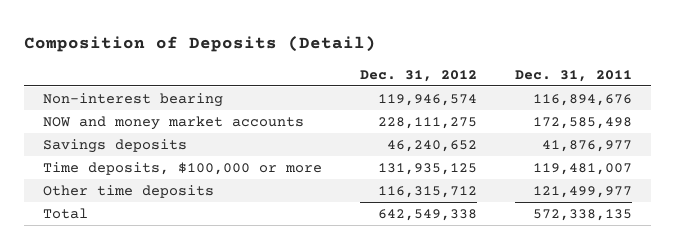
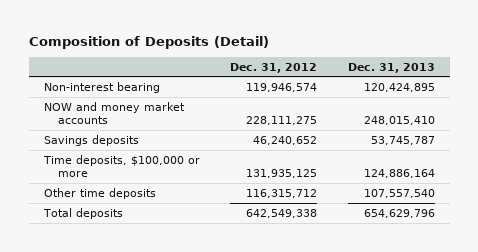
[514,69,632,82] Dec. 31, 2011 -> none
none -> [347,62,435,73] Dec. 31, 2013
[43,207,89,219] Total -> [42,207,123,219] Total deposits

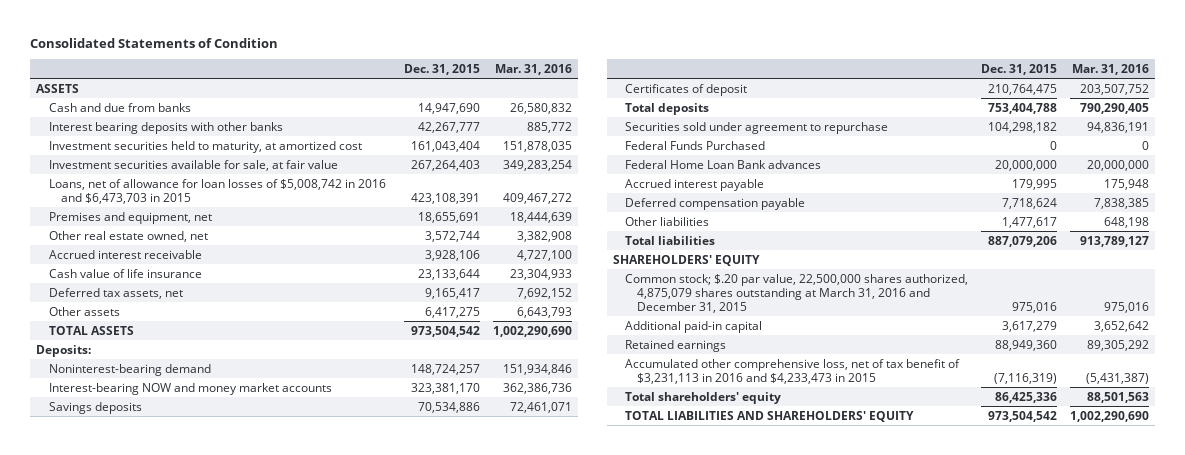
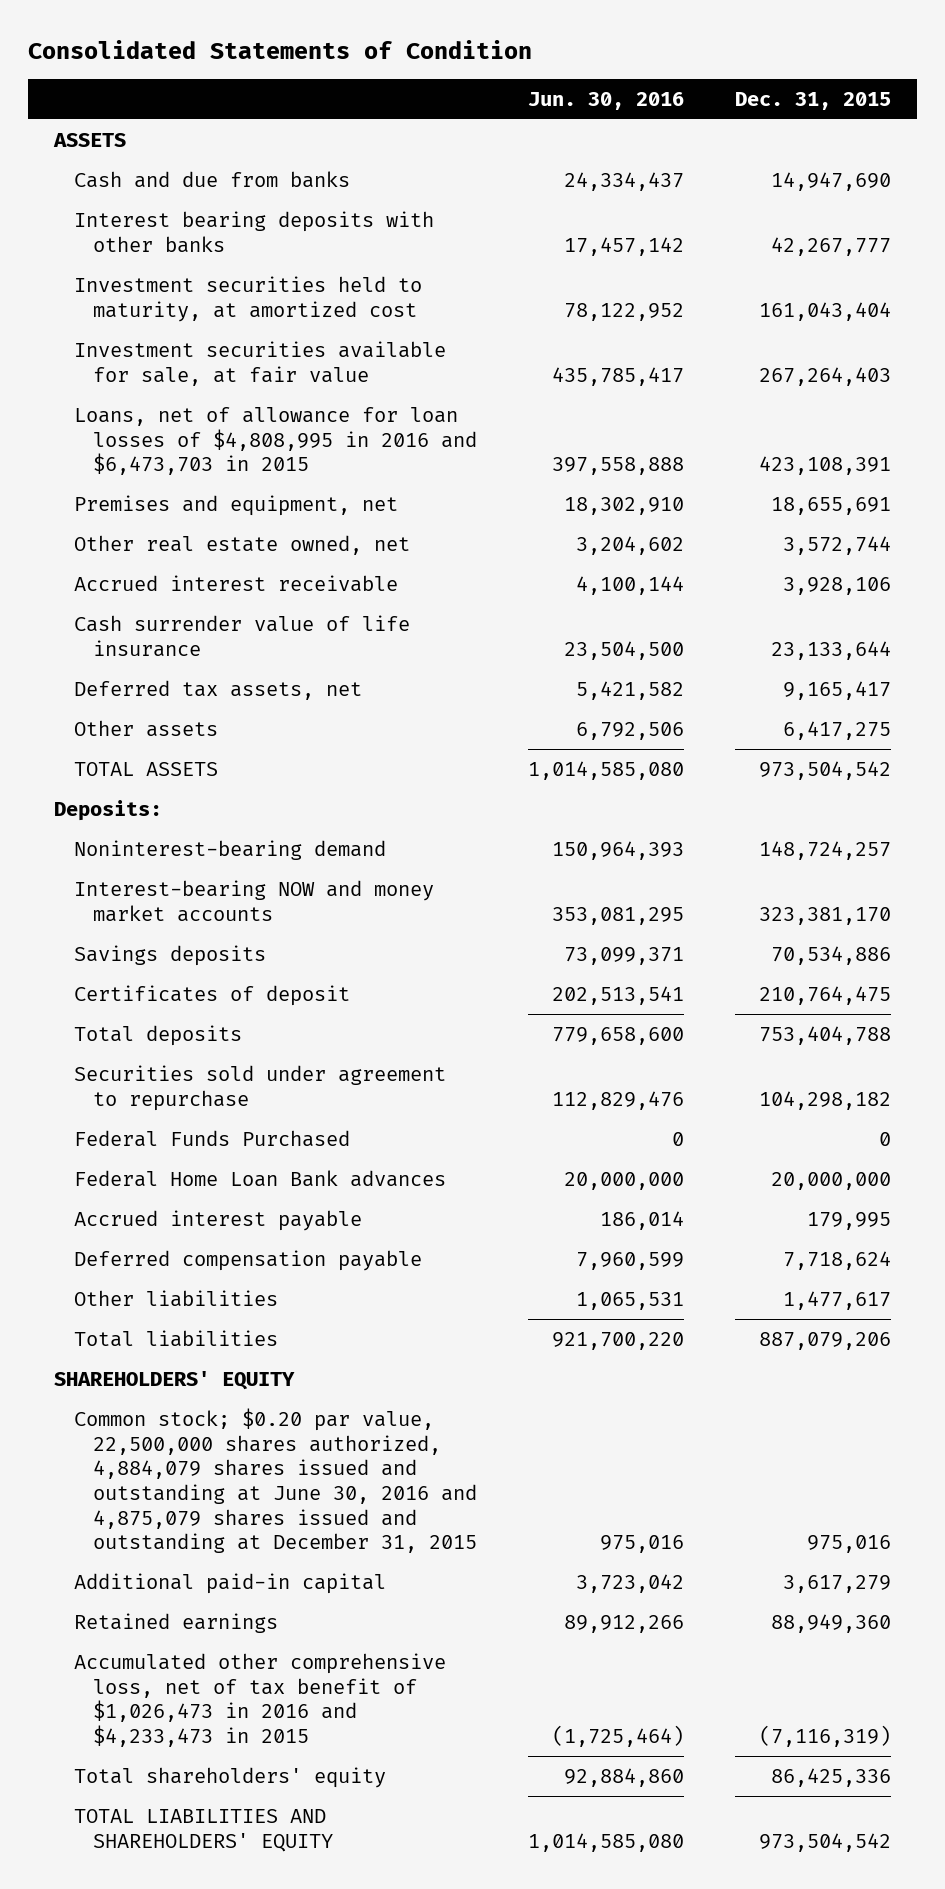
[495,63,573,75] Mar. 31, 2016 -> none
none -> [528,91,685,110] Jun. 30, 2016
[48,178,386,204] Loans, net of allowance for loan losses of $5,008,742 in 2016 and $6,473,703 in 2015 -> [73,406,478,476] Loans, net of allowance for loan losses of $4,808,995 in 2016 and $6,473,703 in 2015
[48,268,202,278] Cash value of life insurance -> [73,614,410,657] Cash surrender value of life insurance
[625,273,969,313] Common stock; $.20 par value, 22,500,000 shares authorized, 4,875,079 shares outstanding at March 31, 2016 and December 31, 2015 -> [73,1407,478,1554] Common stock; $0.20 par value, 22,500,000 shares authorized, 4,884,079 shares issued and outstanding at June 30, 2016 and 4,875,079 shares issued and outstanding at December 31, 2015
[625,358,961,384] Accumulated other comprehensive loss, net of tax benefit of $3,231,113 in 2016 and $4,233,473 in 2015 -> [73,1652,446,1747] Accumulated other comprehensive loss, net of tax benefit of $1,026,473 in 2016 and $4,233,473 in 2015

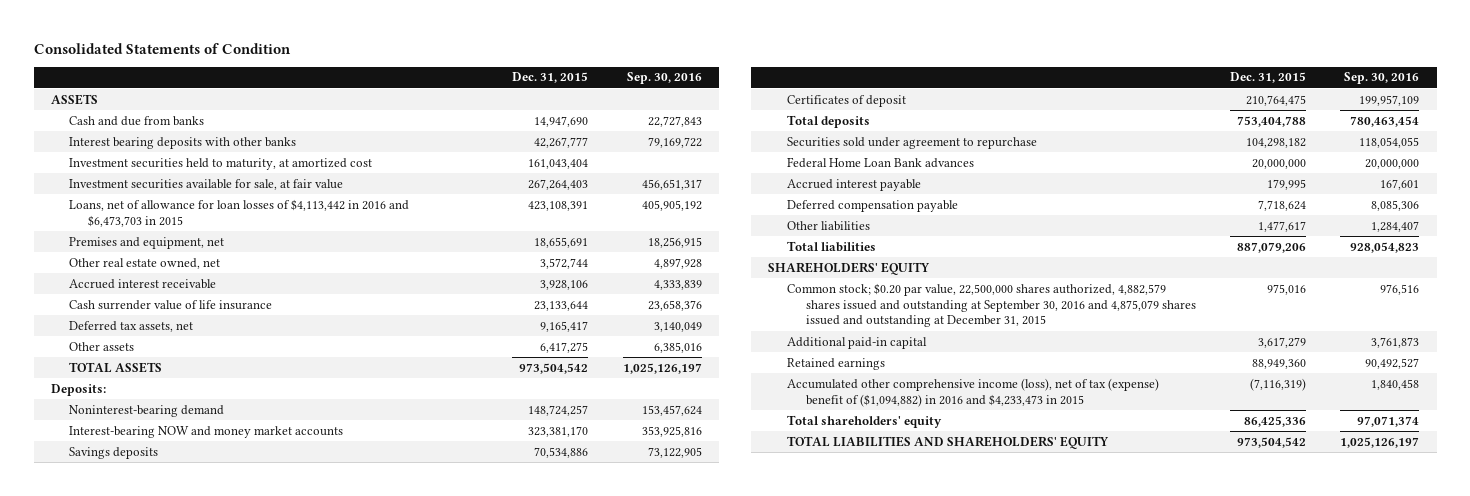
[528,91,685,110] Jun. 30, 2016 -> none
none -> [626,72,702,85] Sep. 30, 2016
[73,406,478,476] Loans, net of allowance for loan losses of $4,808,995 in 2016 and $6,473,703 in 2015 -> [69,198,410,227] Loans, net of allowance for loan losses of $4,113,442 in 2016 and $6,473,703 in 2015
[73,1129,350,1147] Federal Funds Purchased -> none
[73,1407,478,1554] Common stock; $0.20 par value, 22,500,000 shares authorized, 4,884,079 shares issued and outstanding at June 30, 2016 and 4,875,079 shares issued and outstanding at December 31, 2015 -> [786,282,1196,328] Common stock; $0.20 par value, 22,500,000 shares authorized, 4,882,579 shares issued and outstanding at September 30, 2016 and 4,875,079 shares issued and outstanding at December 31, 2015
[73,1652,446,1747] Accumulated other comprehensive loss, net of tax benefit of $1,026,473 in 2016 and $4,233,473 in 2015 -> [786,377,1159,407] Accumulated other comprehensive income (loss), net of tax (expense) benefit of ($1,094,882) in 2016 and $4,233,473 in 2015

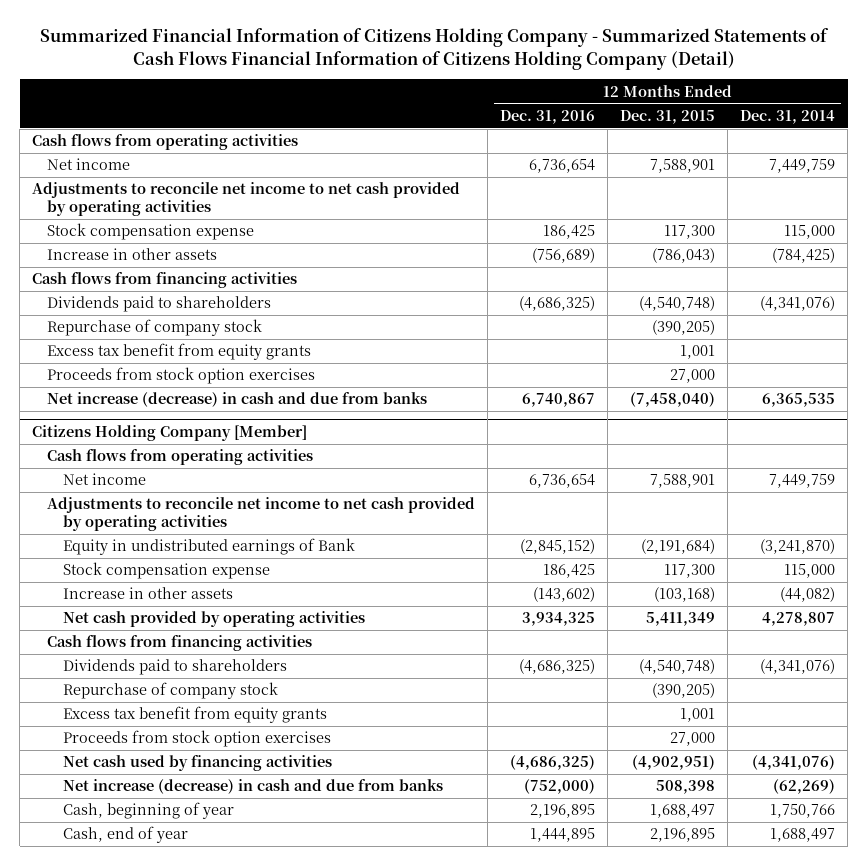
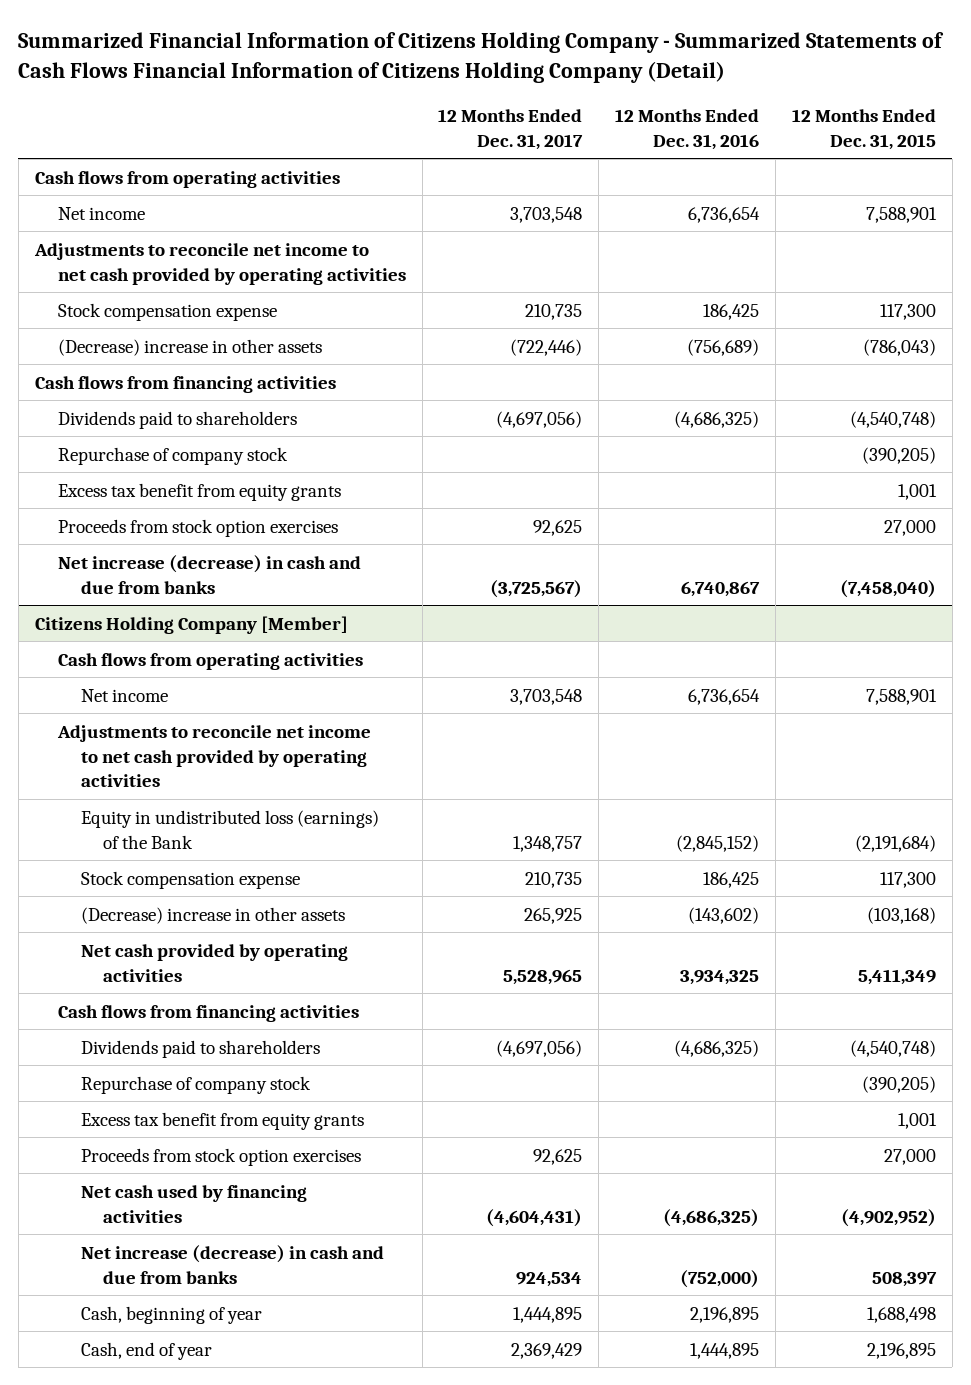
[740,109,836,124] Dec. 31, 2014 -> none
none -> [438,109,584,150] 12 Months Ended Dec. 31, 2017
[47,248,218,261] Increase in other assets -> [57,338,322,356] (Decrease) increase in other assets
[62,538,355,556] Equity in undistributed earnings of Bank -> [80,809,379,849] Equity in undistributed loss (earnings) of the Bank
[62,587,233,600] Increase in other assets -> [80,906,345,924] (Decrease) increase in other assets
[632,755,716,771] (4,902,951) -> [841,1208,937,1227] (4,902,952)
[656,780,716,795] 508,398 -> [872,1271,938,1287] 508,397
[650,804,716,819] 1,688,497 -> [867,1306,937,1323] 1,688,498

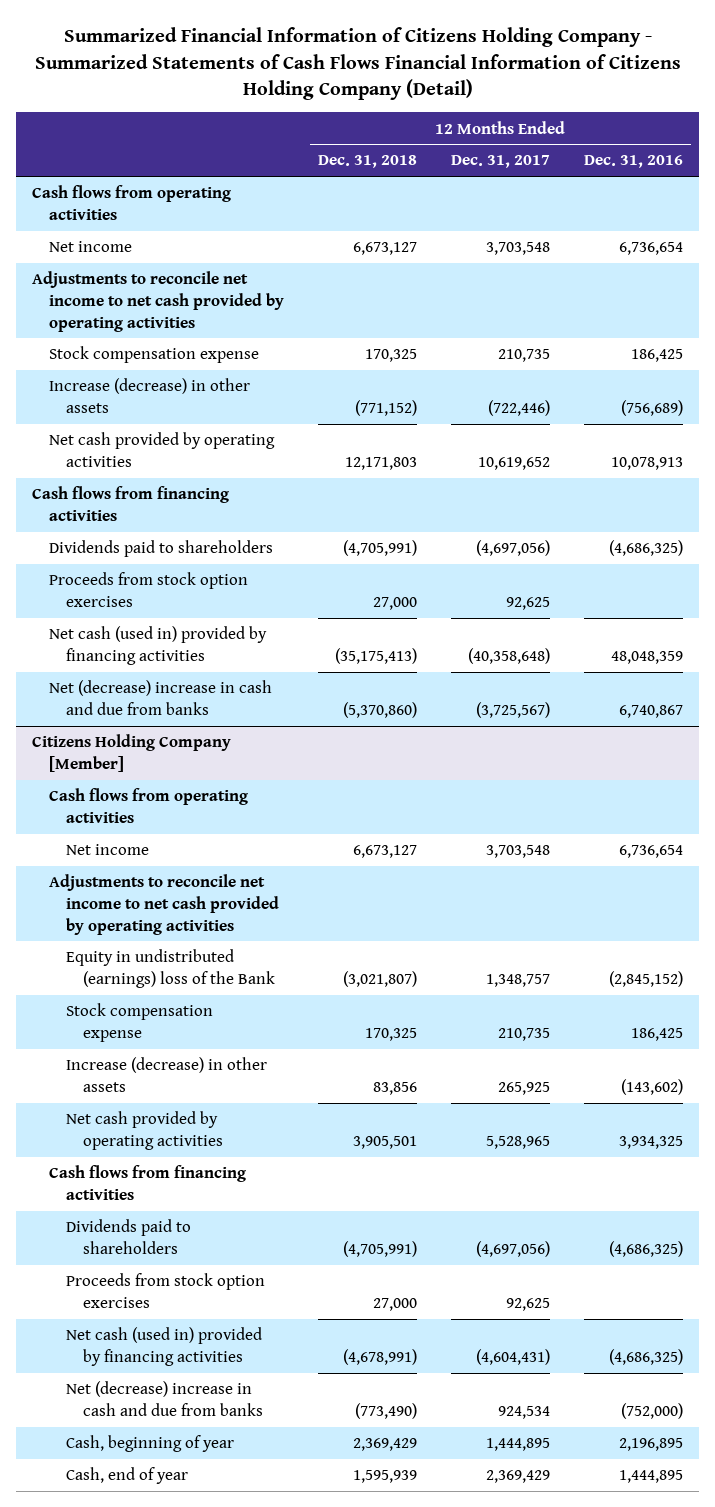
[792,109,937,150] 12 Months Ended Dec. 31, 2015 -> none
none -> [318,155,418,169] Dec. 31, 2018
[57,338,322,356] (Decrease) increase in other assets -> [49,378,251,413] Increase (decrease) in other assets
none -> [49,432,276,467] Net cash provided by operating activities
[57,446,288,465] Repurchase of company stock -> none
[57,482,341,501] Excess tax benefit from equity grants -> none
none -> [49,626,268,665] Net cash (used in) provided by financing activities
[57,554,361,594] Net increase (decrease) in cash and due from banks -> [49,680,273,715] Net (decrease) increase in cash and due from banks
[80,809,379,849] Equity in undistributed loss (earnings) of the Bank -> [66,949,275,988] Equity in undistributed (earnings) loss of the Bank
[80,906,345,924] (Decrease) increase in other assets -> [66,1057,268,1092] Increase (decrease) in other assets
[80,1075,311,1094] Repurchase of company stock -> none
[80,1111,364,1130] Excess tax benefit from equity grants -> none
[80,1184,307,1223] Net cash used by financing activities -> [66,1327,263,1366] Net cash (used in) provided by financing activities
[80,1244,384,1284] Net increase (decrease) in cash and due from banks -> [66,1381,263,1416] Net (decrease) increase in cash and due from banks

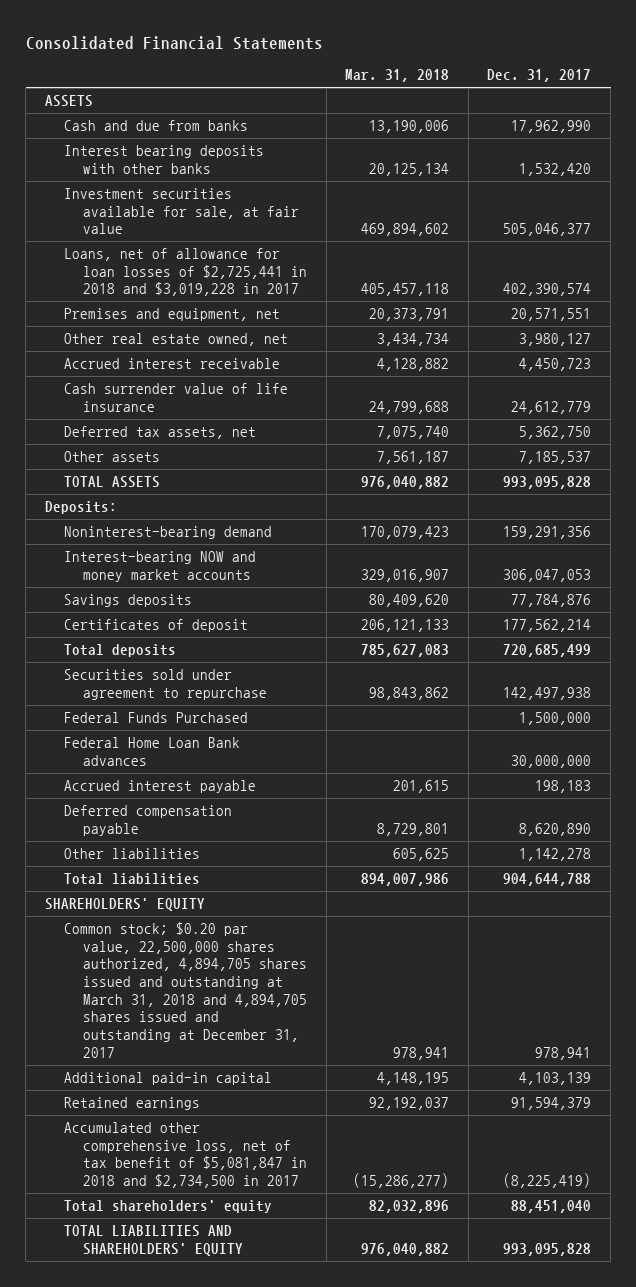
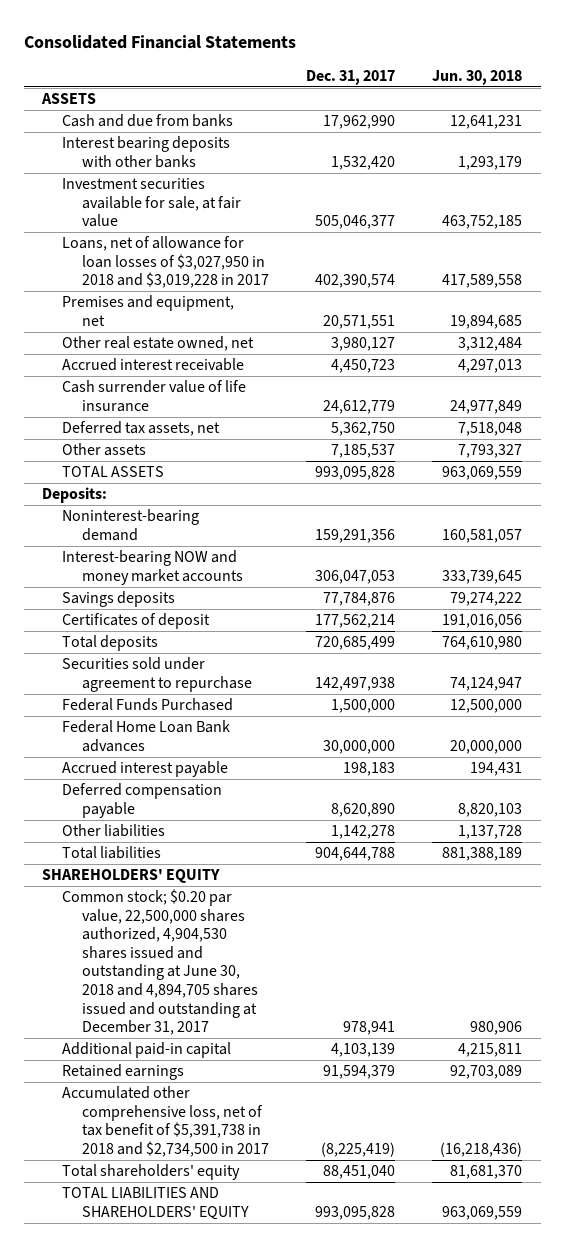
[345,69,450,83] Mar. 31, 2018 -> none
none -> [432,69,523,85] Jun. 30, 2018
[63,248,307,297] Loans, net of allowance for loan losses of $2,725,441 in 2018 and $3,019,228 in 2017 -> [62,236,269,289] Loans, net of allowance for loan losses of $3,027,950 in 2018 and $3,019,228 in 2017
[63,922,307,1058] Common stock; $0.20 par value, 22,500,000 shares authorized, 4,894,705 shares issued and outstanding at March 31, 2018 and 4,894,705 shares issued and outstanding at December 31, 2017 -> [62,889,258,1036] Common stock; $0.20 par value, 22,500,000 shares authorized, 4,904,530 shares issued and outstanding at June 30, 2018 and 4,894,705 shares issued and outstanding at December 31, 2017
[63,1122,307,1189] Accumulated other comprehensive loss, net of tax benefit of $5,081,847 in 2018 and $2,734,500 in 2017 -> [62,1086,269,1157] Accumulated other comprehensive loss, net of tax benefit of $5,391,738 in 2018 and $2,734,500 in 2017

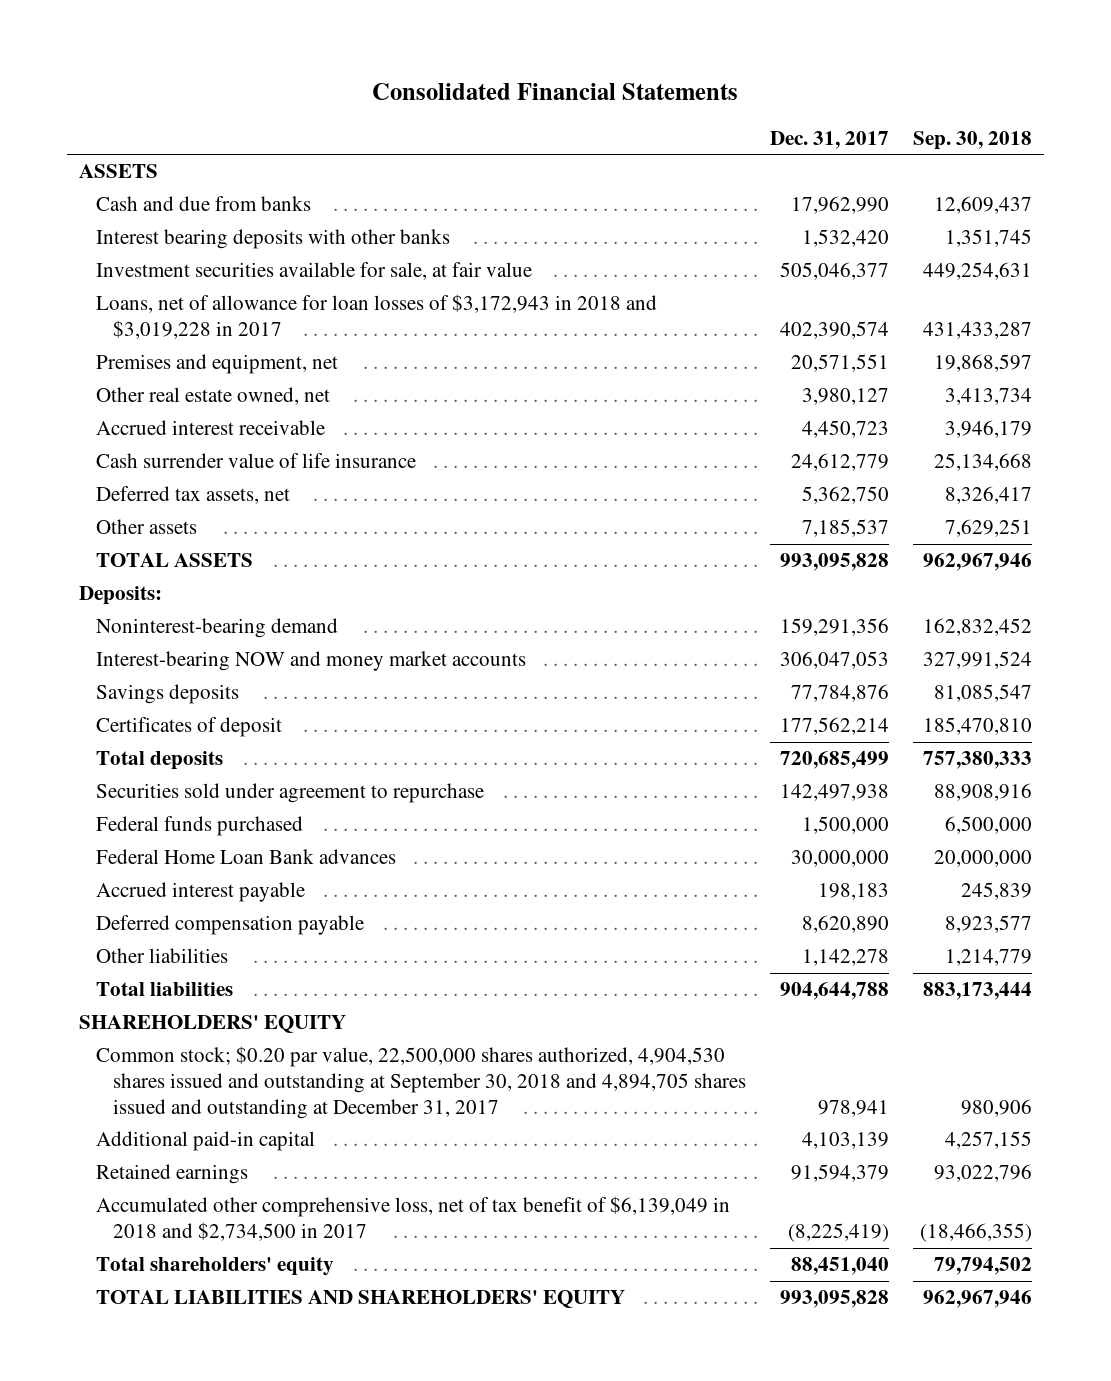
[432,69,523,85] Jun. 30, 2018 -> none
none -> [912,130,1032,150] Sep. 30, 2018
[62,236,269,289] Loans, net of allowance for loan losses of $3,027,950 in 2018 and $3,019,228 in 2017 -> [96,294,658,340] Loans, net of allowance for loan losses of $3,172,943 in 2018 and $3,019,228 in 2017
[62,698,234,712] Federal Funds Purchased -> [96,816,304,837] Federal funds purchased
[62,889,258,1036] Common stock; $0.20 par value, 22,500,000 shares authorized, 4,904,530 shares issued and outstanding at June 30, 2018 and 4,894,705 shares issued and outstanding at December 31, 2017 -> [96,1046,747,1120] Common stock; $0.20 par value, 22,500,000 shares authorized, 4,904,530 shares issued and outstanding at September 30, 2018 and 4,894,705 shares issued and outstanding at December 31, 2017
[62,1086,269,1157] Accumulated other comprehensive loss, net of tax benefit of $5,391,738 in 2018 and $2,734,500 in 2017 -> [96,1196,731,1242] Accumulated other comprehensive loss, net of tax benefit of $6,139,049 in 2018 and $2,734,500 in 2017

